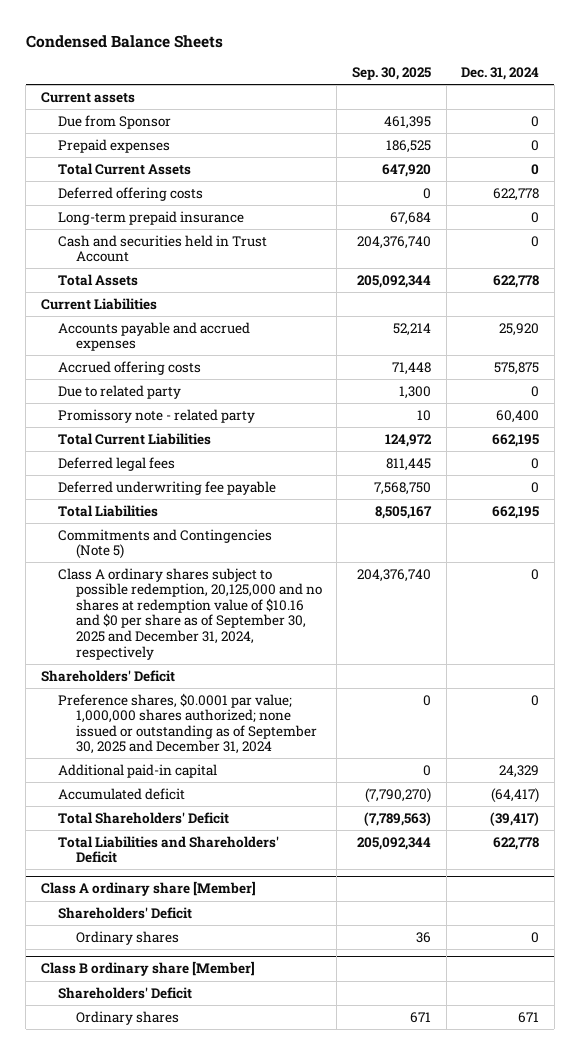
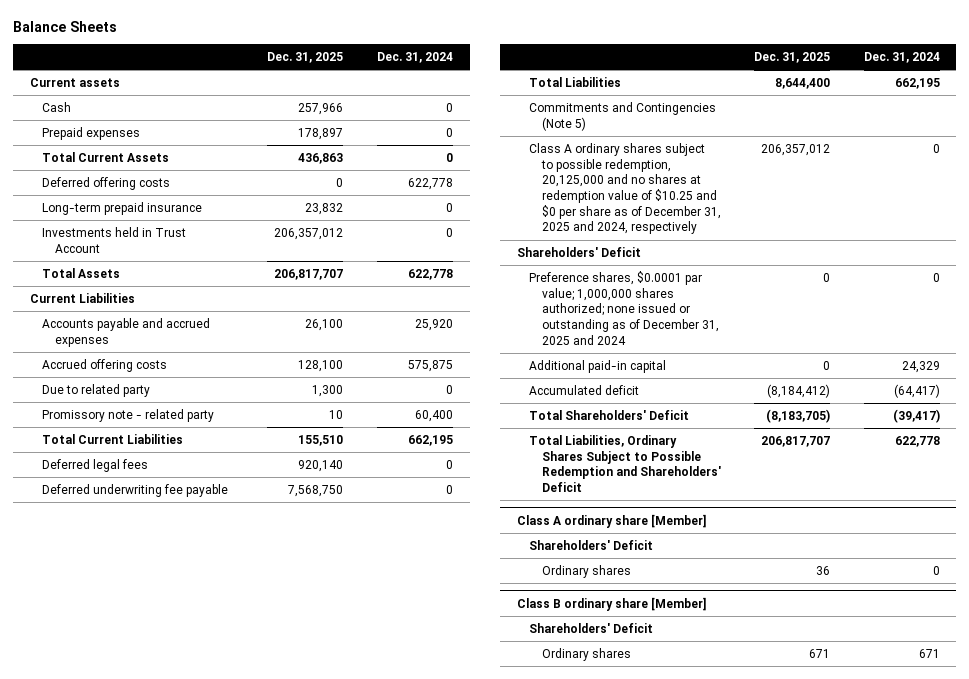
[25,34,223,48] Condensed Balance Sheets -> [12,20,117,32] Balance Sheets
[352,67,432,81] Sep. 30, 2025 -> none
none -> [267,51,344,63] Dec. 31, 2025
[58,114,172,129] Due from Sponsor -> none
none -> [42,101,72,112] Cash
[58,234,268,263] Cash and securities held in Trust Account -> [42,226,187,253] Investments held in Trust Account
[58,567,322,660] Class A ordinary shares subject to possible redemption, 20,125,000 and no shares at redemption value of $10.16 and $0 per share as of September 30, 2025 and December 31, 2024, respectively -> [529,142,721,235] Class A ordinary shares subject to possible redemption, 20,125,000 and no shares at redemption value of $10.25 and $0 per share as of December 31, 2025 and 2024, respectively
[58,692,317,755] Preference shares, $0.0001 par value; 1,000,000 shares authorized; none issued or outstanding as of September 30, 2025 and December 31, 2024 -> [529,270,719,345] Preference shares, $0.0001 par value; 1,000,000 shares authorized; none issued or outstanding as of December 31, 2025 and 2024
[58,835,280,864] Total Liabilities and Shareholders' Deficit -> [529,434,721,492] Total Liabilities, Ordinary Shares Subject to Possible Redemption and Shareholders' Deficit

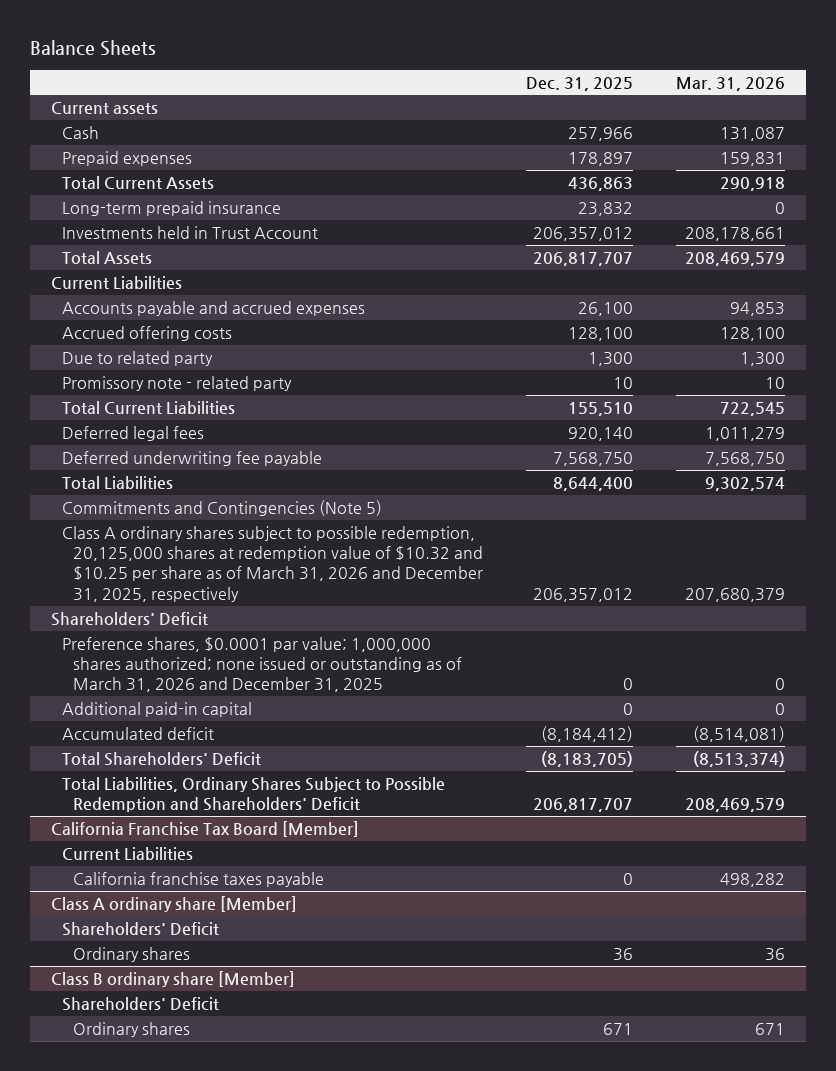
[376,51,453,63] Dec. 31, 2024 -> none
none -> [675,76,785,91] Mar. 31, 2026
[42,176,171,190] Deferred offering costs -> none
[529,142,721,235] Class A ordinary shares subject to possible redemption, 20,125,000 and no shares at redemption value of $10.25 and $0 per share as of December 31, 2025 and 2024, respectively -> [62,525,484,602] Class A ordinary shares subject to possible redemption, 20,125,000 shares at redemption value of $10.32 and $10.25 per share as of March 31, 2026 and December 31, 2025, respectively
[529,270,719,345] Preference shares, $0.0001 par value; 1,000,000 shares authorized; none issued or outstanding as of December 31, 2025 and 2024 -> [62,636,463,693] Preference shares, $0.0001 par value; 1,000,000 shares authorized; none issued or outstanding as of March 31, 2026 and December 31, 2025
none -> [51,820,360,837] California Franchise Tax Board [Member]
none -> [62,846,194,860] Current Liabilities
none -> [73,871,325,887] California franchise taxes payable

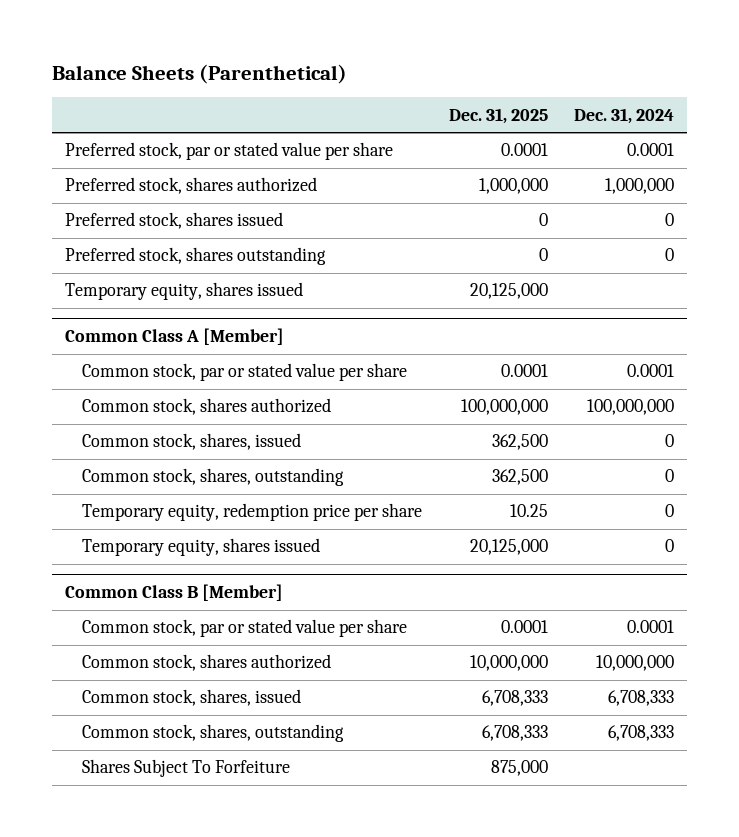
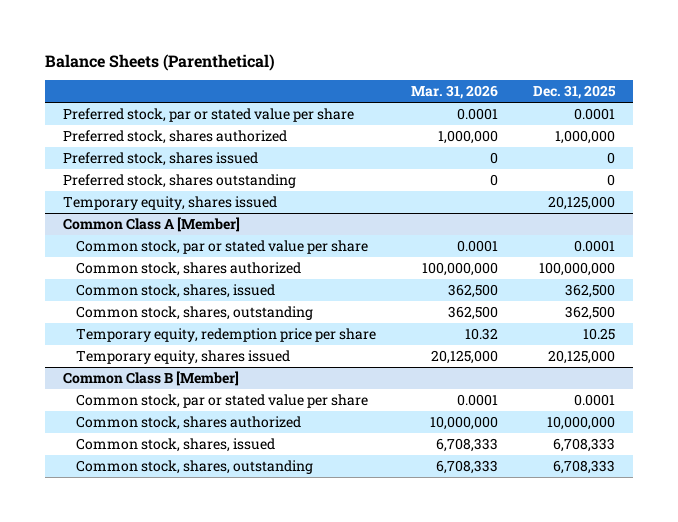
[574,107,675,124] Dec. 31, 2024 -> none
none -> [410,85,498,100] Mar. 31, 2026
[82,759,291,778] Shares Subject To Forfeiture -> none

